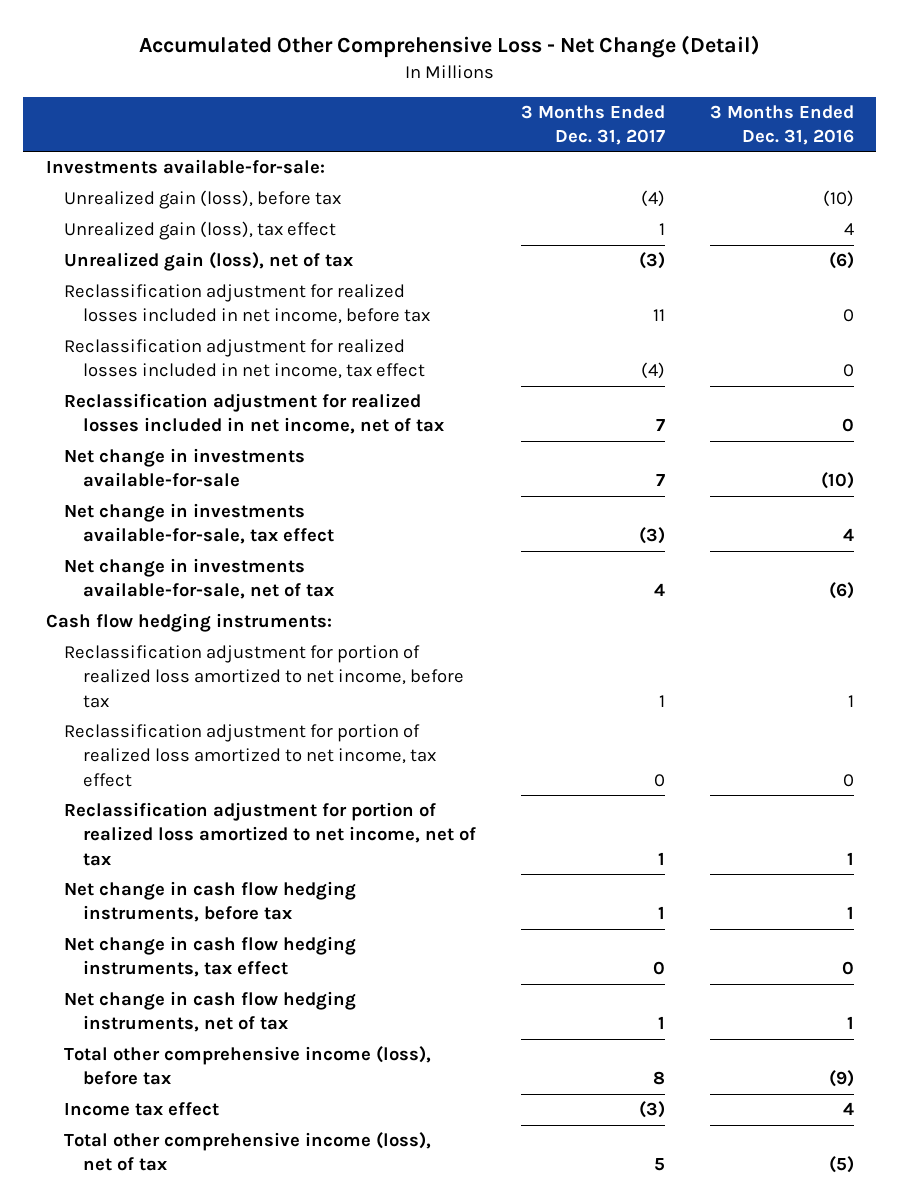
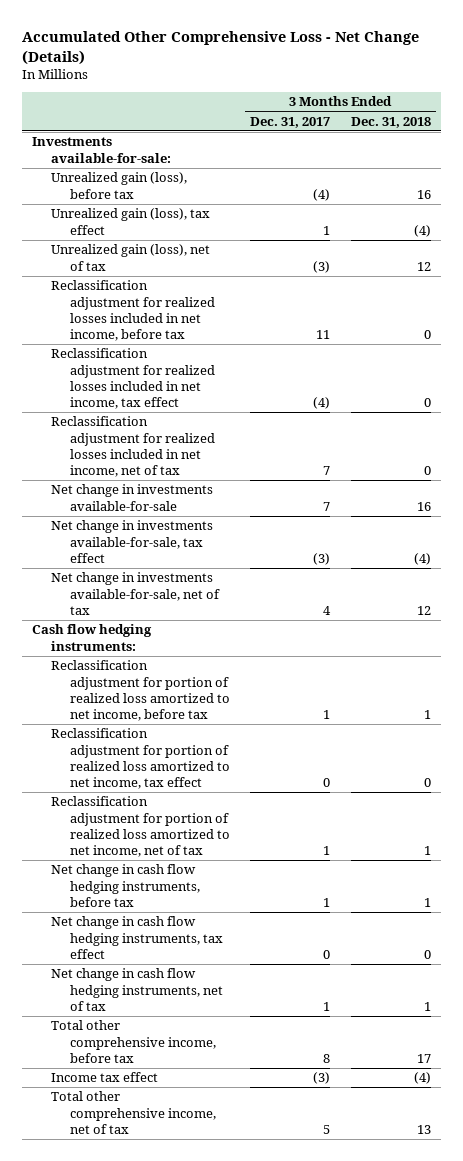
[138,35,760,59] Accumulated Other Comprehensive Loss - Net Change (Detail) -> [22,31,420,66] Accumulated Other Comprehensive Loss - Net Change (Details)
[709,104,854,145] 3 Months Ended Dec. 31, 2016 -> none
none -> [350,116,431,128] Dec. 31, 2018
[64,1046,432,1086] Total other comprehensive income (loss), before tax -> [51,1020,217,1063] Total other comprehensive income, before tax
[64,1132,432,1172] Total other comprehensive income (loss), net of tax -> [51,1091,217,1134] Total other comprehensive income, net of tax

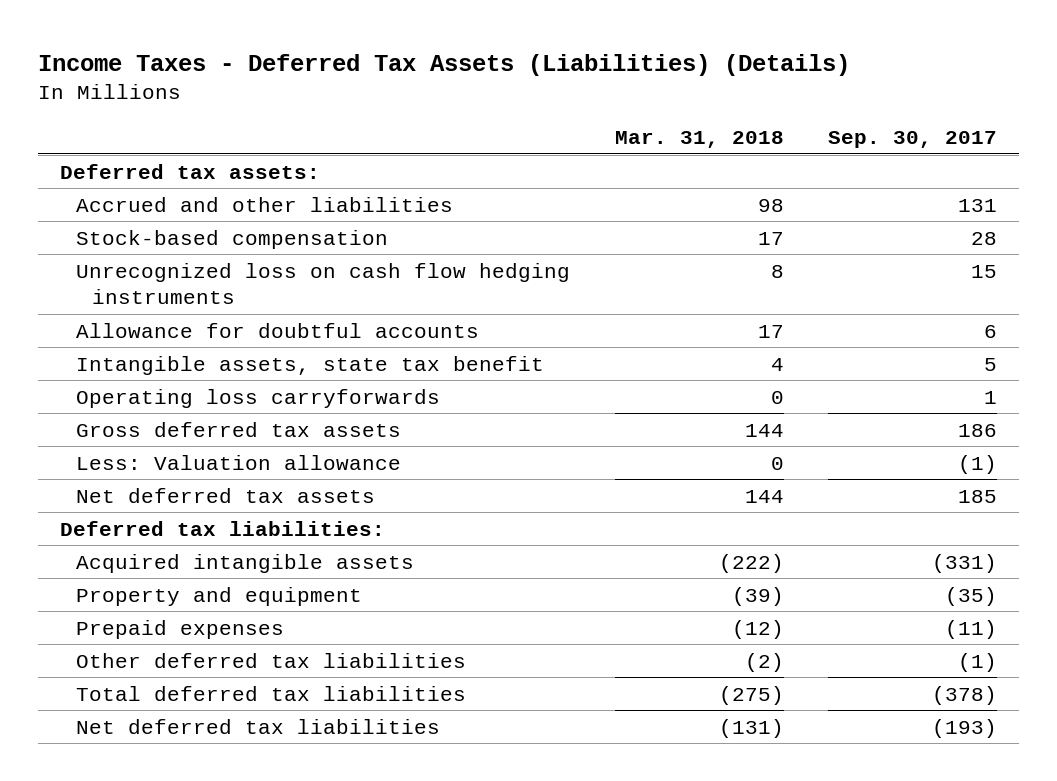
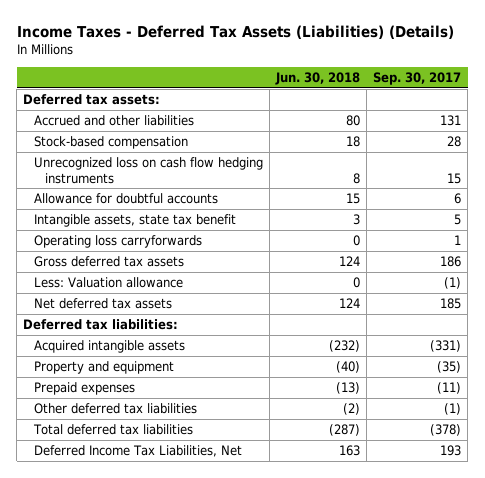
[614,131,784,149] Mar. 31, 2018 -> none
none -> [275,71,361,85] Jun. 30, 2018
[76,718,441,734] Net deferred tax liabilities -> [34,445,243,458] Deferred Income Tax Liabilities, Net
[931,718,997,738] (193) -> [440,445,462,457] 193

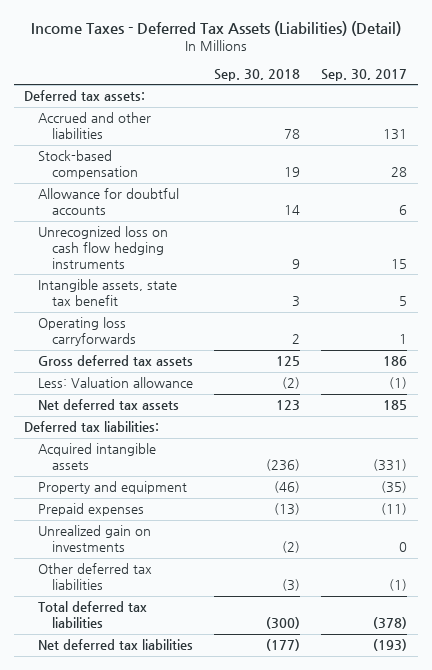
[16,24,454,39] Income Taxes - Deferred Tax Assets (Liabilities) (Details) -> [30,21,401,37] Income Taxes - Deferred Tax Assets (Liabilities) (Detail)
[275,71,361,85] Jun. 30, 2018 -> none
none -> [214,68,301,81] Sep. 30, 2018
[34,157,264,184] Unrecognized loss on cash flow hedging instruments -> [38,226,169,269] Unrecognized loss on cash flow hedging instruments
none -> [38,525,152,553] Unrealized gain on investments
[34,445,243,458] Deferred Income Tax Liabilities, Net -> [38,639,194,651] Net deferred tax liabilities
[440,445,462,457] 193 -> [373,639,408,652] (193)

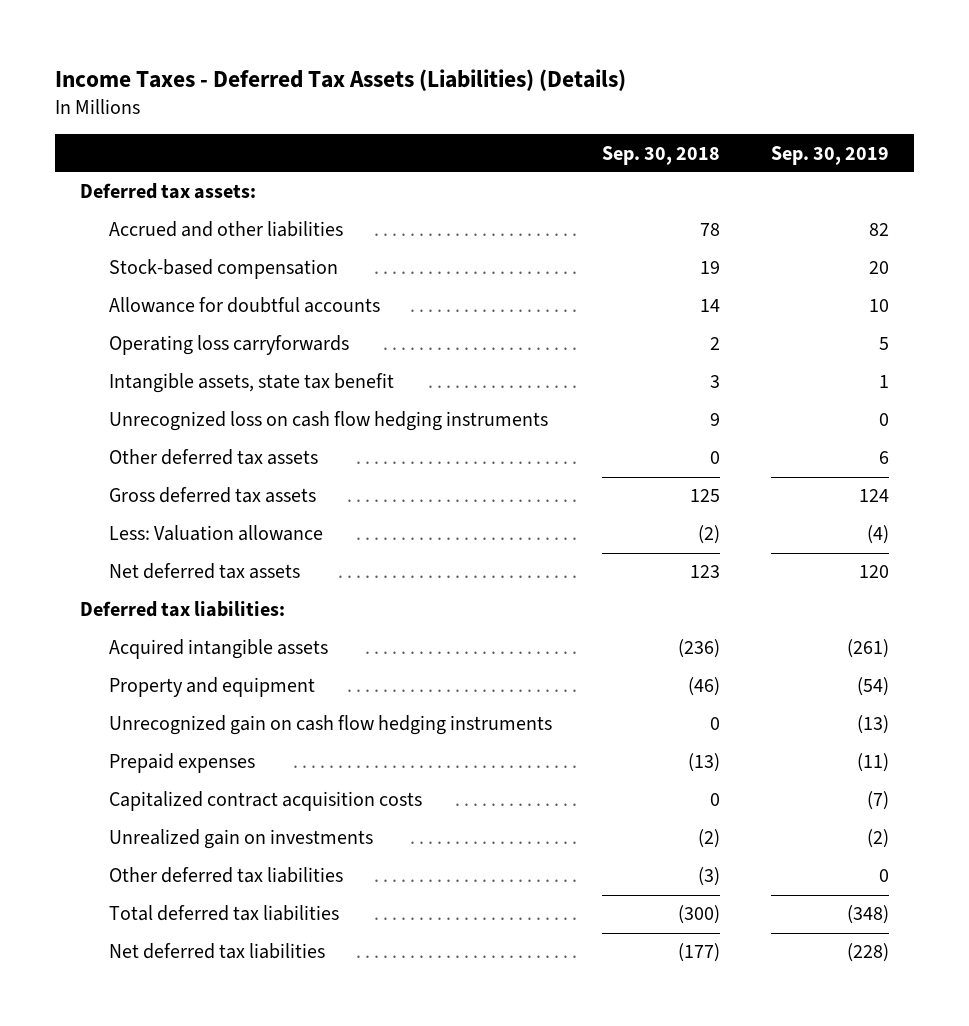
[30,21,401,37] Income Taxes - Deferred Tax Assets (Liabilities) (Detail) -> [55,68,627,91] Income Taxes - Deferred Tax Assets (Liabilities) (Details)
[321,68,408,81] Sep. 30, 2017 -> none
none -> [770,145,889,165] Sep. 30, 2019
[38,279,178,307] Intangible assets, state tax benefit -> [109,373,395,394] Intangible assets, state tax benefit
[38,226,169,269] Unrecognized loss on cash flow hedging instruments -> [109,411,549,432] Unrecognized loss on cash flow hedging instruments
none -> [109,449,319,466] Other deferred tax assets
none -> [109,715,553,736] Unrecognized gain on cash flow hedging instruments
none -> [109,791,423,812] Capitalized contract acquisition costs

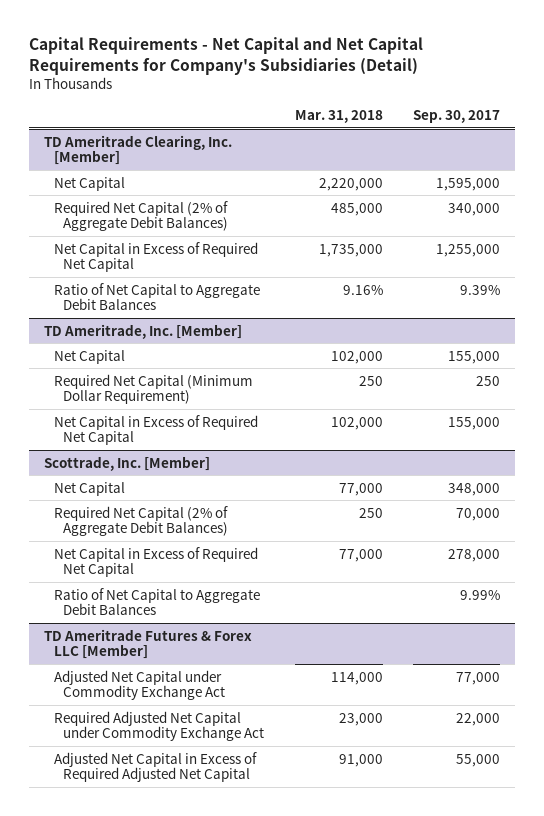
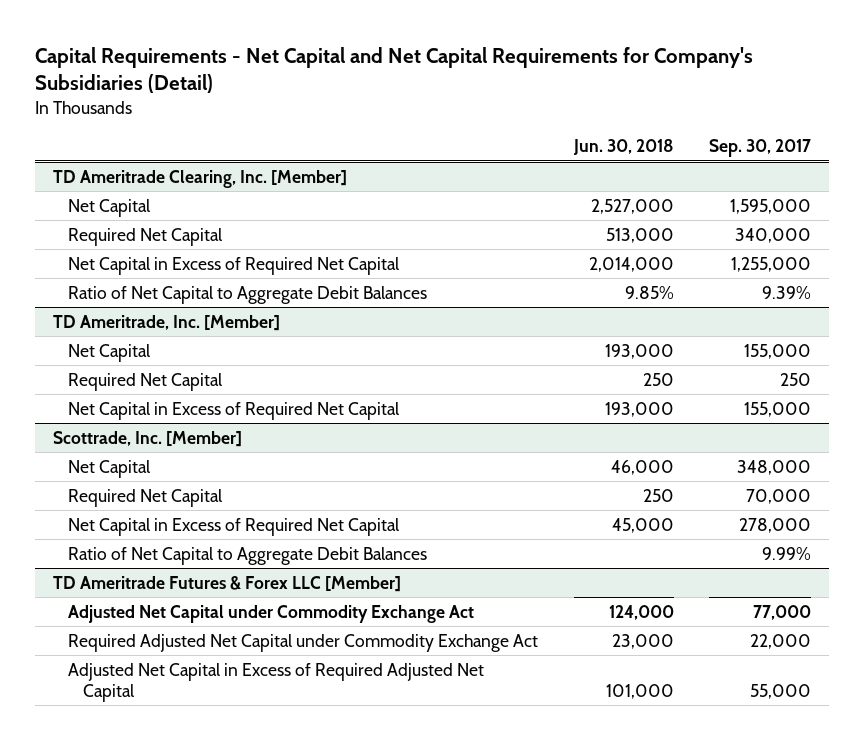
[294,110,383,124] Mar. 31, 2018 -> none
none -> [572,139,674,156] Jun. 30, 2018
[53,200,229,232] Required Net Capital (2% of Aggregate Debit Balances) -> [68,227,223,246] Required Net Capital
[53,373,253,405] Required Net Capital (Minimum Dollar Requirement) -> [68,372,223,391] Required Net Capital
[53,505,229,537] Required Net Capital (2% of Aggregate Debit Balances) -> [68,488,223,507] Required Net Capital

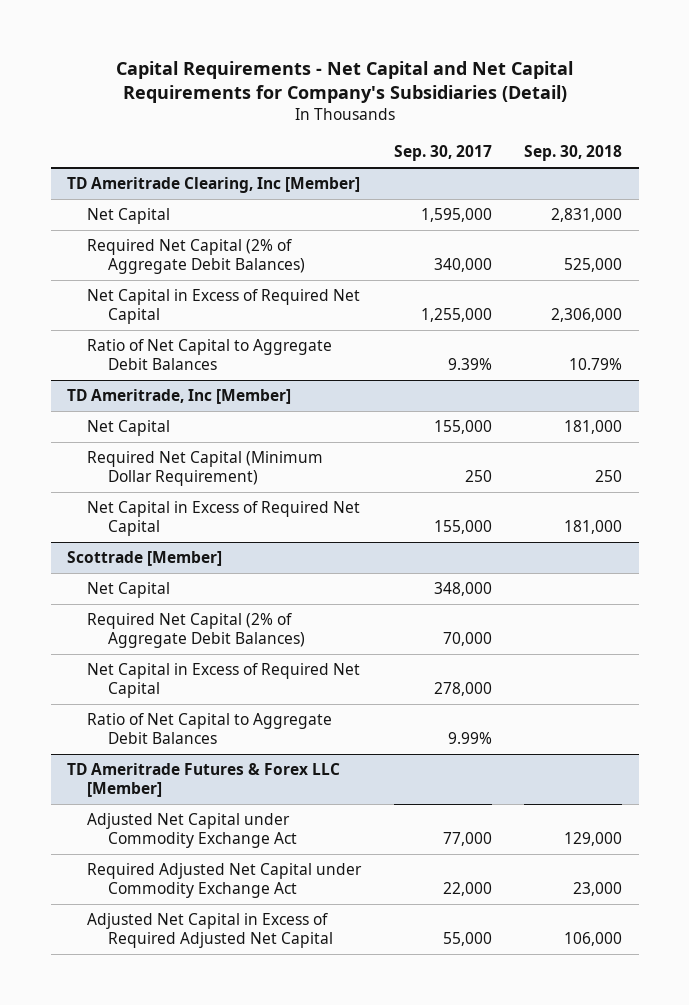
[572,139,674,156] Jun. 30, 2018 -> none
none -> [524,145,623,162] Sep. 30, 2018
[52,169,347,188] TD Ameritrade Clearing, Inc. [Member] -> [66,177,360,194] TD Ameritrade Clearing, Inc [Member]
[68,227,223,246] Required Net Capital -> [87,239,305,275] Required Net Capital (2% of Aggregate Debit Balances)
[52,314,280,331] TD Ameritrade, Inc. [Member] -> [66,389,291,405] TD Ameritrade, Inc [Member]
[68,372,223,391] Required Net Capital -> [87,451,324,487] Required Net Capital (Minimum Dollar Requirement)
[52,430,242,447] Scottrade, Inc. [Member] -> [66,551,222,567] Scottrade [Member]
[68,488,223,507] Required Net Capital -> [87,613,305,649] Required Net Capital (2% of Aggregate Debit Balances)

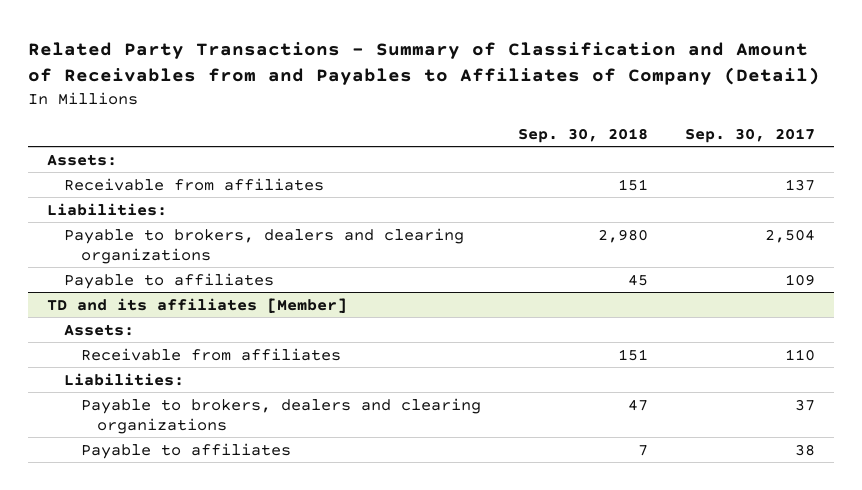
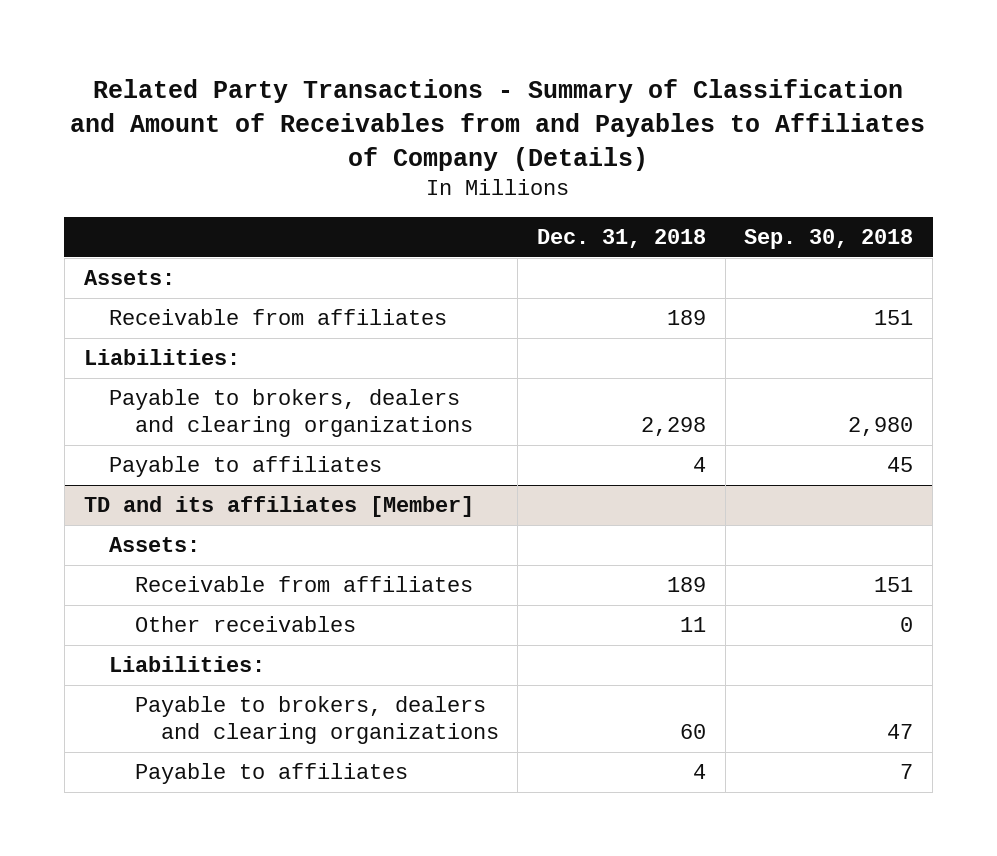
[28,41,821,85] Related Party Transactions - Summary of Classification and Amount of Receivables from and Payables to Affiliates of Company (Detail) -> [70,79,926,171] Related Party Transactions - Summary of Classification and Amount of Receivables from and Payables to Affiliates of Company (Details)
[685,127,816,143] Sep. 30, 2017 -> none
none -> [537,228,707,248] Dec. 31, 2018
none -> [134,616,356,633] Other receivables

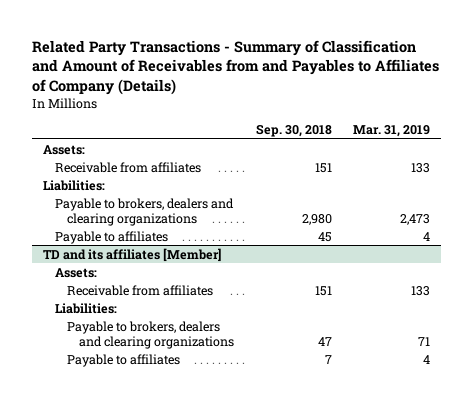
[537,228,707,248] Dec. 31, 2018 -> none
none -> [353,125,431,138] Mar. 31, 2019
[134,616,356,633] Other receivables -> none

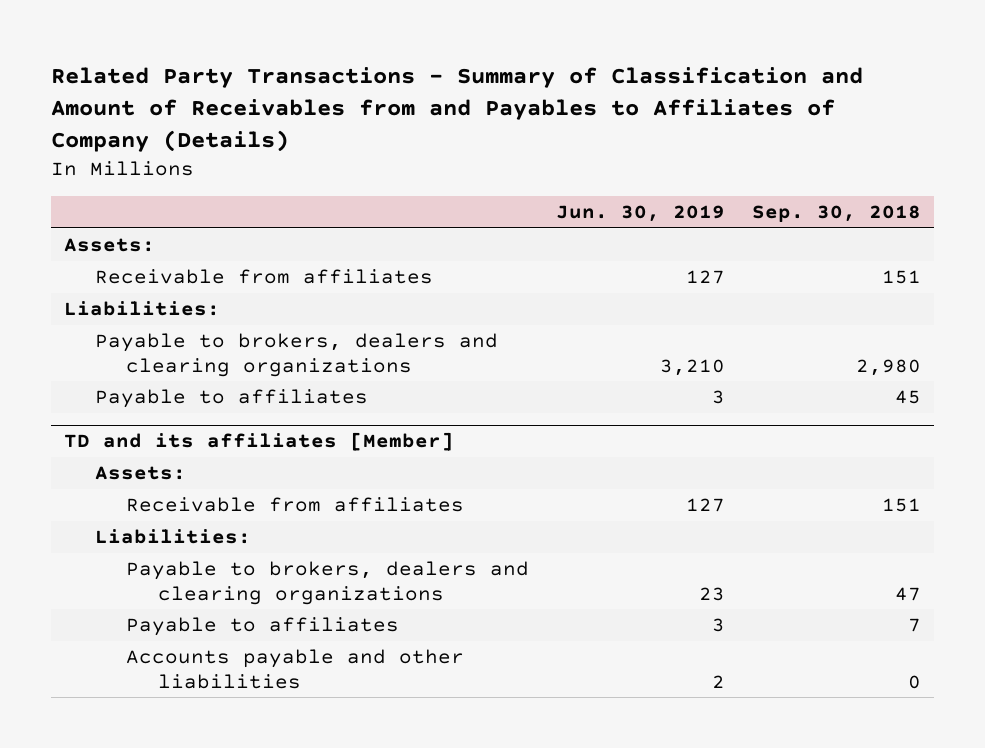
[353,125,431,138] Mar. 31, 2019 -> none
none -> [555,205,725,223] Jun. 30, 2019
none -> [126,649,465,689] Accounts payable and other liabilities

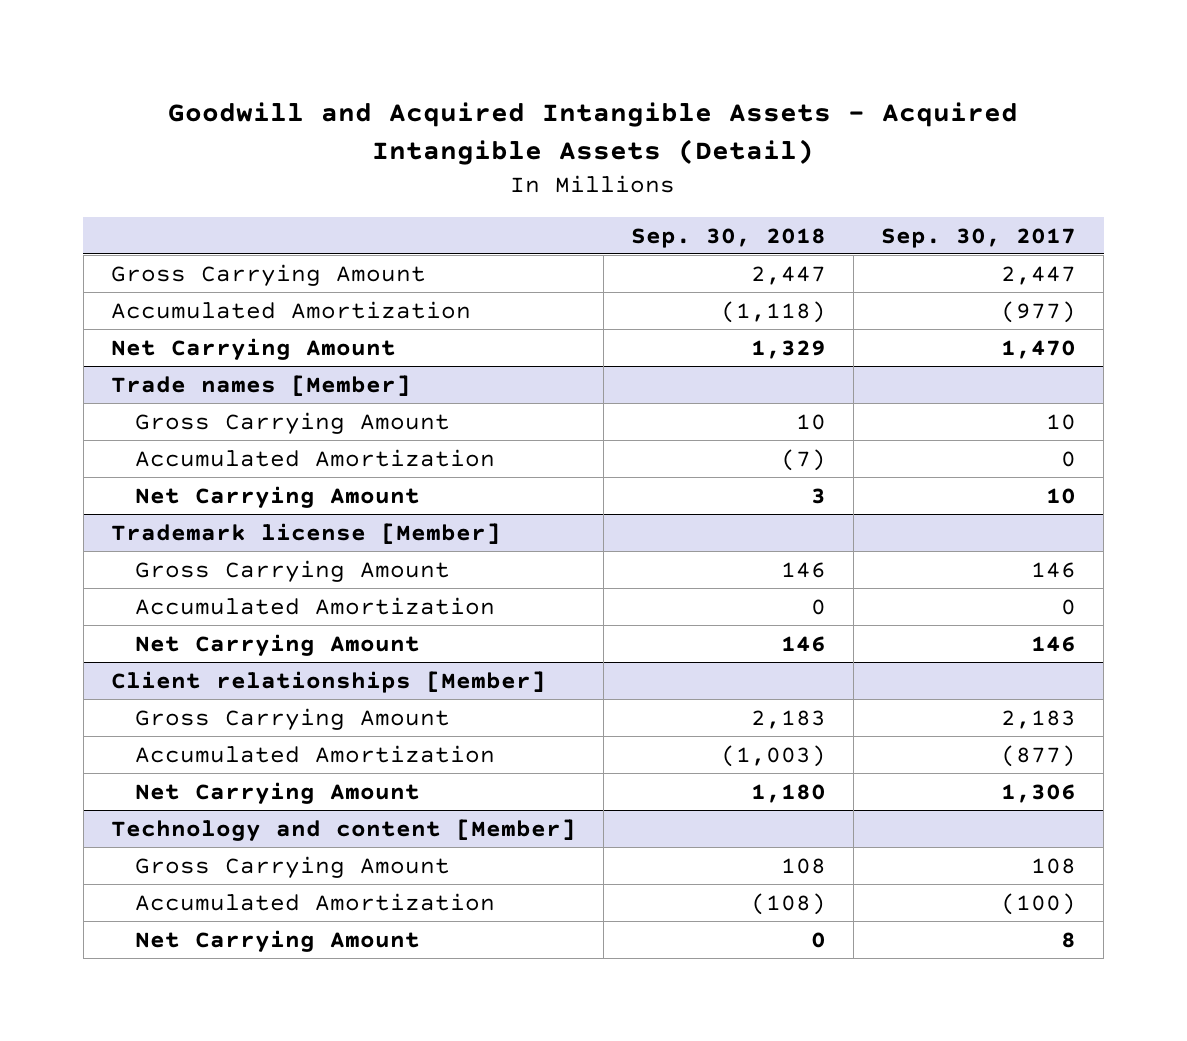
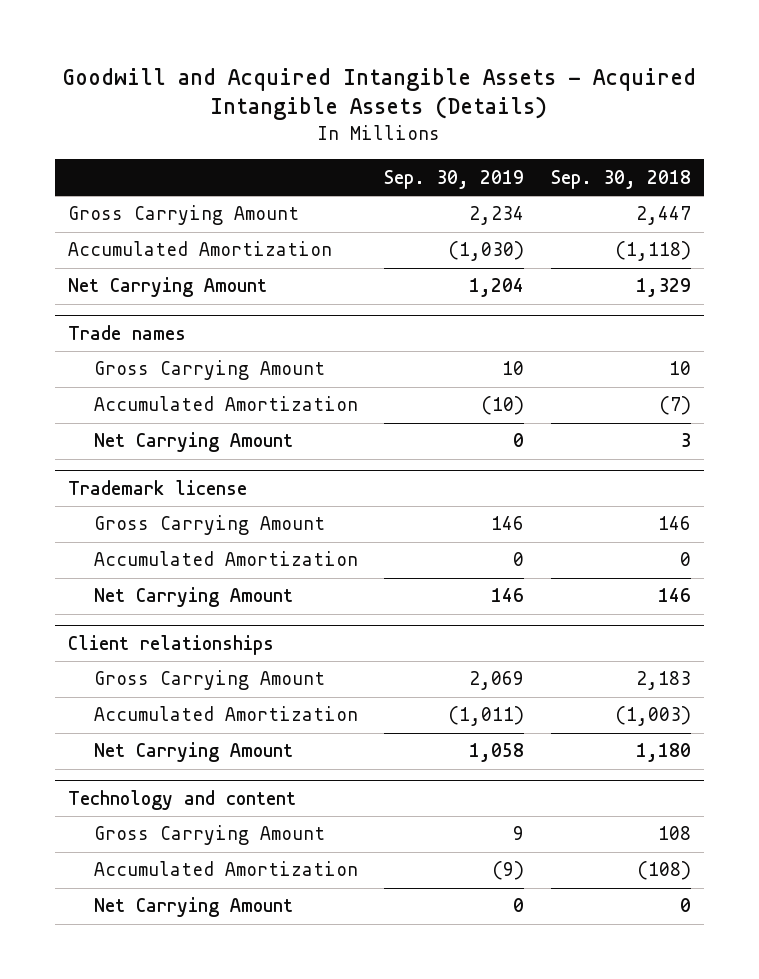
[168,102,1019,166] Goodwill and Acquired Intangible Assets - Acquired Intangible Assets (Detail) -> [62,67,697,121] Goodwill and Acquired Intangible Assets - Acquired Intangible Assets (Details)
[881,227,1077,248] Sep. 30, 2017 -> none
none -> [384,169,525,189] Sep. 30, 2019
[110,374,411,396] Trade names [Member] -> [68,324,187,340] Trade names
[110,522,501,544] Trademark license [Member] -> [68,479,248,495] Trademark license
[110,670,546,693] Client relationships [Member] -> [68,634,275,655] Client relationships
[110,818,576,841] Technology and content [Member] -> [68,789,297,810] Technology and content

